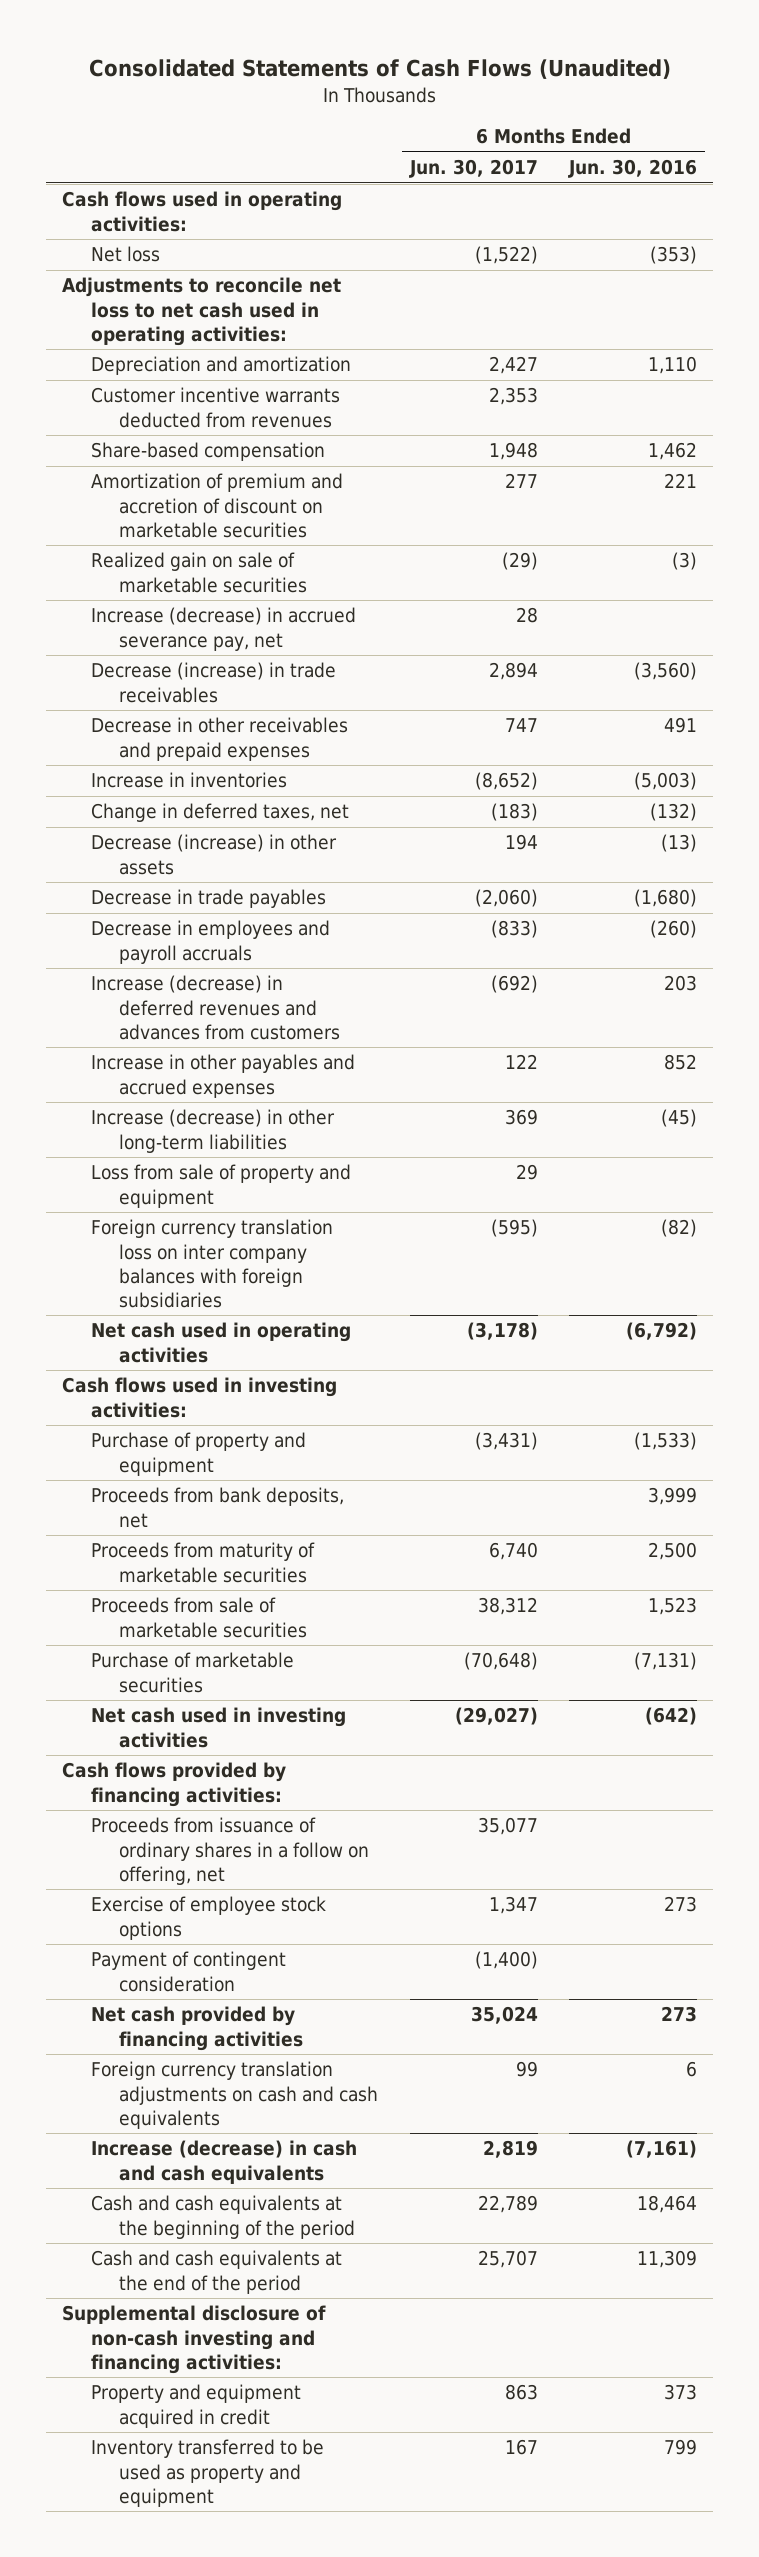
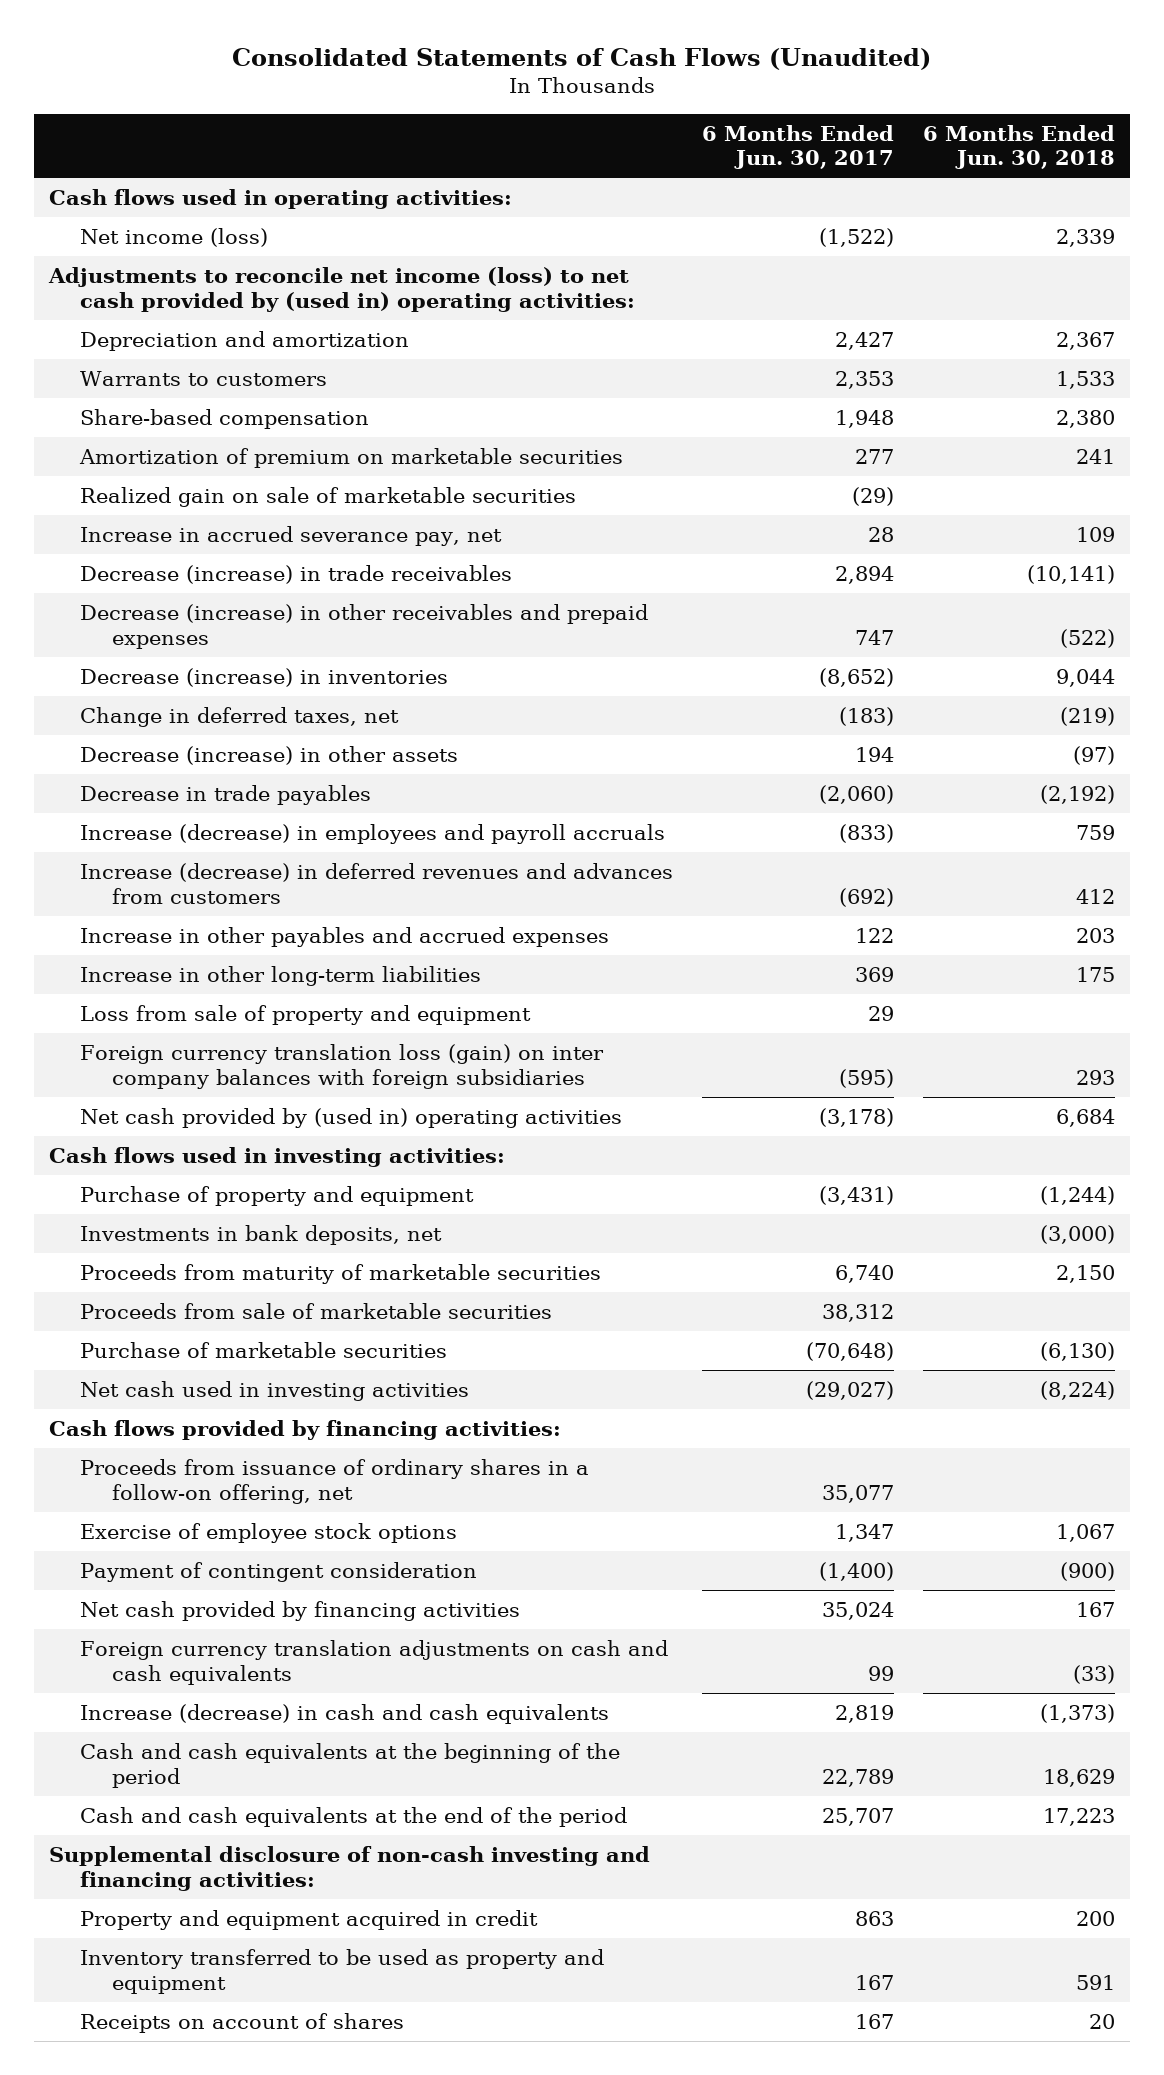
[568,159,698,179] Jun. 30, 2016 -> none
none -> [923,124,1116,170] 6 Months Ended Jun. 30, 2018
[90,246,160,263] Net loss -> [80,227,269,247] Net income (loss)
[61,277,341,346] Adjustments to reconcile net loss to net cash used in operating activities: -> [47,266,636,312] Adjustments to reconcile net income (loss) to net cash provided by (used in) operating activities:
[90,387,340,428] Customer incentive warrants deducted from revenues -> [80,370,328,386] Warrants to customers
[90,473,343,538] Amortization of premium and accretion of discount on marketable securities -> [79,447,624,468] Amortization of premium on marketable securities
[90,607,356,651] Increase (decrease) in accrued severance pay, net -> [80,525,503,546] Increase in accrued severance pay, net
[90,717,348,761] Decrease in other receivables and prepaid expenses -> [80,603,649,649] Decrease (increase) in other receivables and prepaid expenses
[90,772,287,789] Increase in inventories -> [80,667,449,687] Decrease (increase) in inventories
[90,920,330,964] Decrease in employees and payroll accruals -> [80,823,666,844] Increase (decrease) in employees and payroll accruals
[90,1109,335,1153] Increase (decrease) in other long-term liabilities -> [80,965,482,986] Increase in other long-term liabilities
[90,1219,333,1308] Foreign currency translation loss on inter company balances with foreign subsidiaries -> [80,1043,605,1089] Foreign currency translation loss (gain) on inter company balances with foreign subsidiaries
[90,1322,351,1363] Net cash used in operating activities -> [80,1107,623,1128] Net cash provided by (used in) operating activities
[90,1487,344,1528] Proceeds from bank deposits, net -> [80,1224,443,1245] Investments in bank deposits, net
[90,1817,370,1885] Proceeds from issuance of ordinary shares in a follow on offering, net -> [80,1458,590,1504] Proceeds from issuance of ordinary shares in a follow-on offering, net
none -> [80,2012,405,2033] Receipts on account of shares

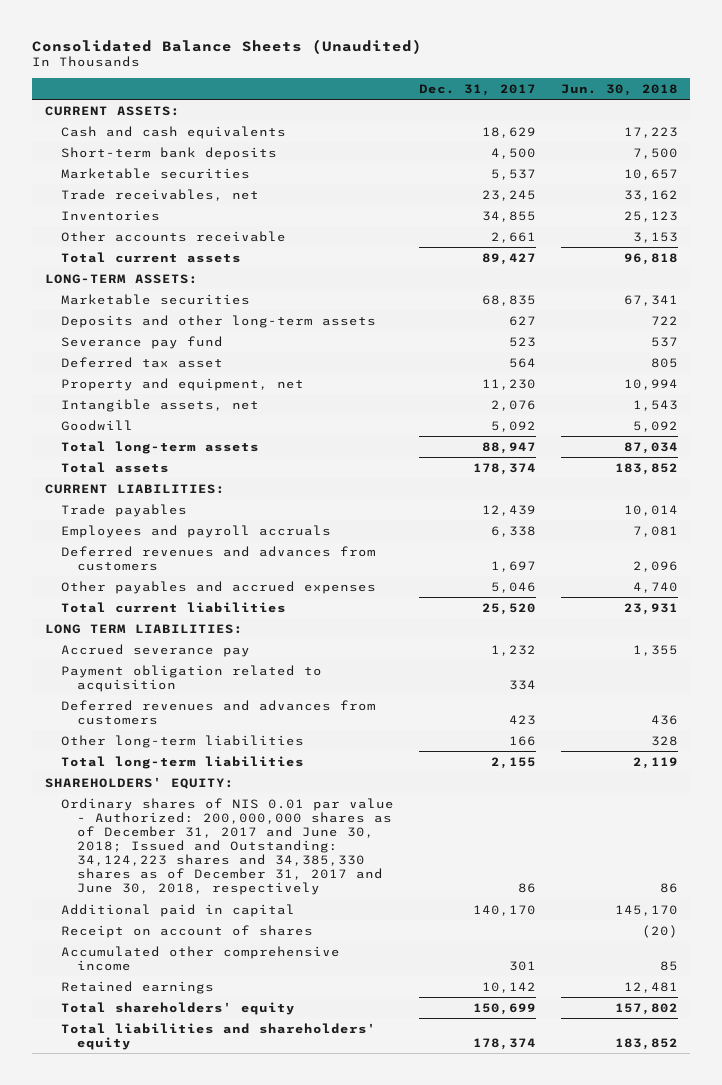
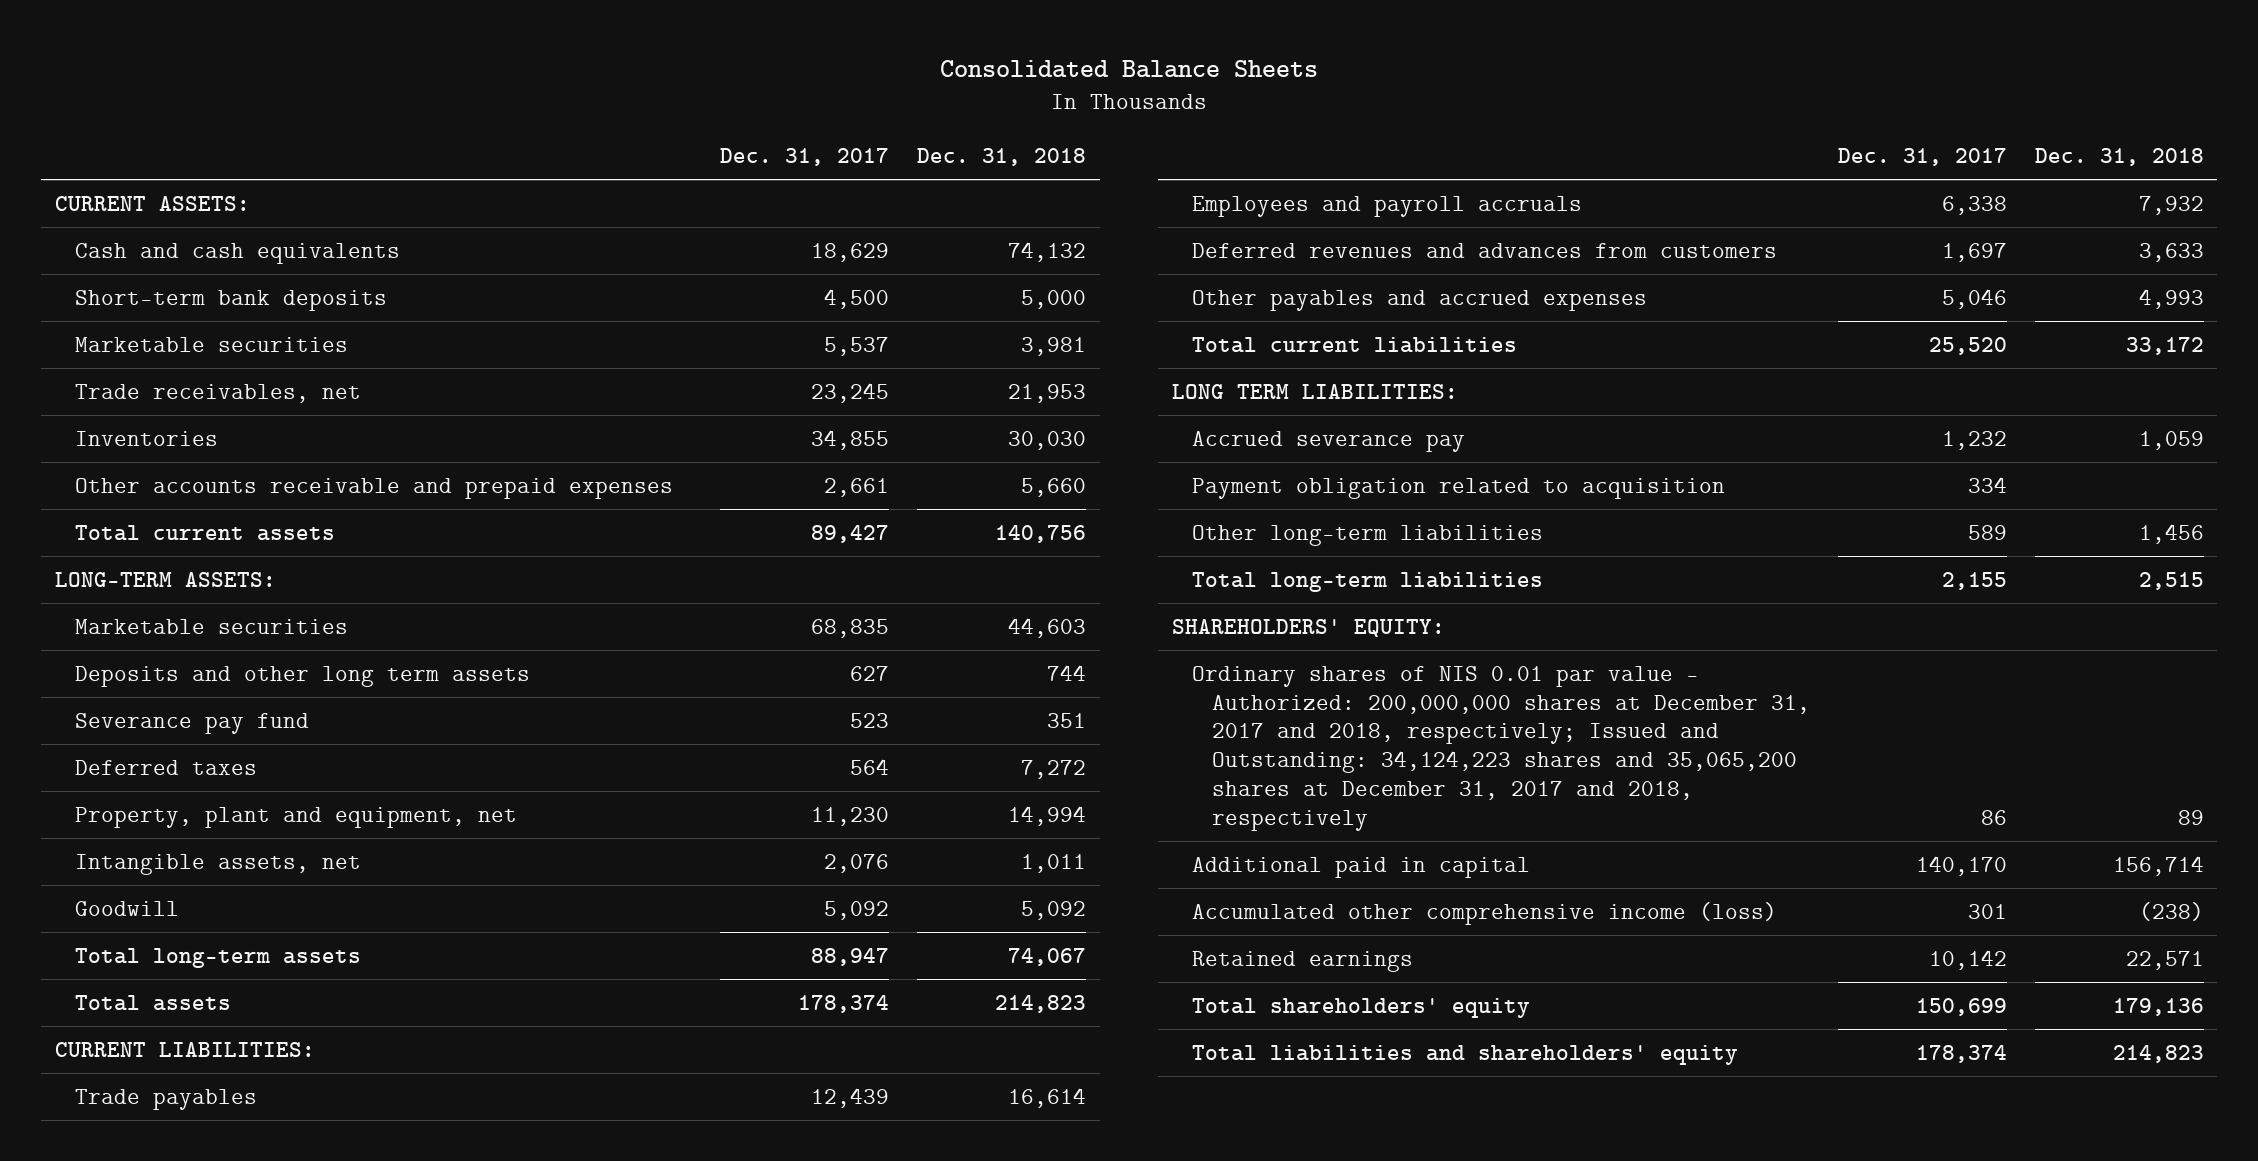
[32,38,423,54] Consolidated Balance Sheets (Unaudited) -> [940,60,1319,79] Consolidated Balance Sheets
[560,84,678,97] Jun. 30, 2018 -> none
none -> [917,147,1087,166] Dec. 31, 2018
[60,230,286,242] Other accounts receivable -> [74,477,673,499] Other accounts receivable and prepaid expenses
[60,314,376,328] Deposits and other long-term assets -> [74,665,530,687] Deposits and other long term assets
[60,356,223,368] Deferred tax asset -> [74,759,257,775] Deferred taxes
[60,377,304,391] Property and equipment, net -> [74,806,517,828] Property, plant and equipment, net
[60,699,376,725] Deferred revenues and advances from customers -> none
[508,735,536,746] 166 -> [1968,524,2008,540] 589
[60,797,394,896] Ordinary shares of NIS 0.01 par value - Authorized: 200,000,000 shares as of December 31, 2017 and June 30, 2018; Issued and Outstanding: 34,124,223 shares and 34,385,330 shares as of December 31, 2017 and June 30, 2018, respectively -> [1192,665,1811,831] Ordinary shares of NIS 0.01 par value - Authorized: 200,000,000 shares at December 31, 2017 and 2018, respectively; Issued and Outstanding: 34,124,223 shares and 35,065,200 shares at December 31, 2017 and 2018, respectively
[60,924,313,938] Receipt on account of shares -> none
[60,945,340,971] Accumulated other comprehensive income -> [1192,901,1778,925] Accumulated other comprehensive income (loss)

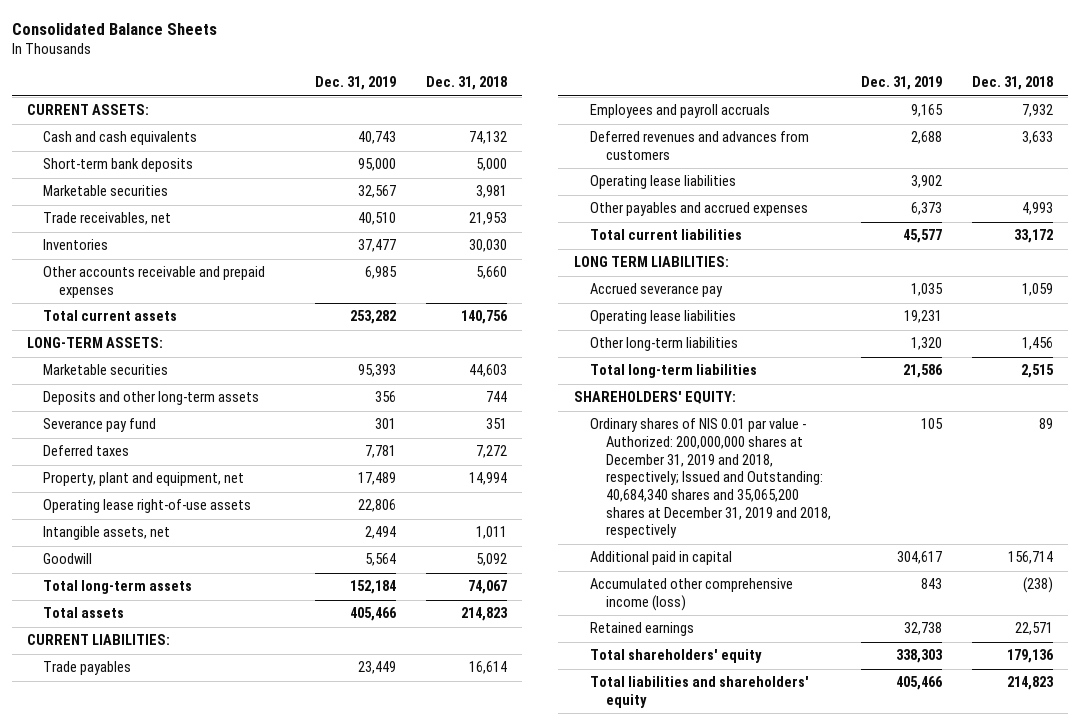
[720,147,890,166] Dec. 31, 2017 -> none
none -> [314,76,396,91] Dec. 31, 2019
[74,665,530,687] Deposits and other long term assets -> [43,391,260,406] Deposits and other long-term assets
none -> [43,499,252,514] Operating lease right-of-use assets
none -> [589,175,736,190] Operating lease liabilities
[1192,477,1726,499] Payment obligation related to acquisition -> none
none -> [589,310,736,325] Operating lease liabilities
[1192,665,1811,831] Ordinary shares of NIS 0.01 par value - Authorized: 200,000,000 shares at December 31, 2017 and 2018, respectively; Issued and Outstanding: 34,124,223 shares and 35,065,200 shares at December 31, 2017 and 2018, respectively -> [589,418,831,539] Ordinary shares of NIS 0.01 par value - Authorized: 200,000,000 shares at December 31, 2019 and 2018, respectively; Issued and Outstanding: 40,684,340 shares and 35,065,200 shares at December 31, 2019 and 2018, respectively

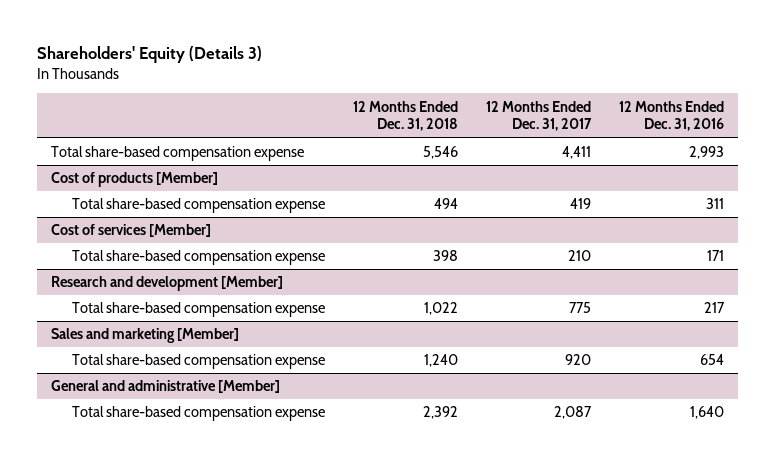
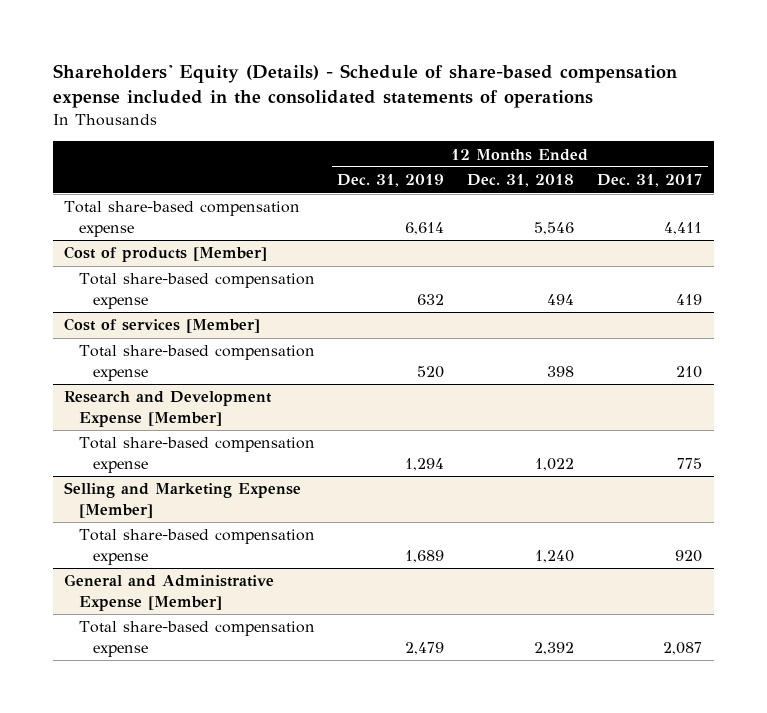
[37,46,263,64] Shareholders' Equity (Details 3) -> [52,63,677,109] Shareholders' Equity (Details) - Schedule of share-based compensation expense included in the consolidated statements of operations
[619,100,725,132] 12 Months Ended Dec. 31, 2016 -> none
none -> [337,174,445,188] Dec. 31, 2019
[51,276,284,292] Research and development [Member] -> [64,391,273,427] Research and Development Expense [Member]
[51,328,240,344] Sales and marketing [Member] -> [64,482,302,518] Selling and Marketing Expense [Member]
[51,380,281,394] General and administrative [Member] -> [64,574,275,611] General and Administrative Expense [Member]

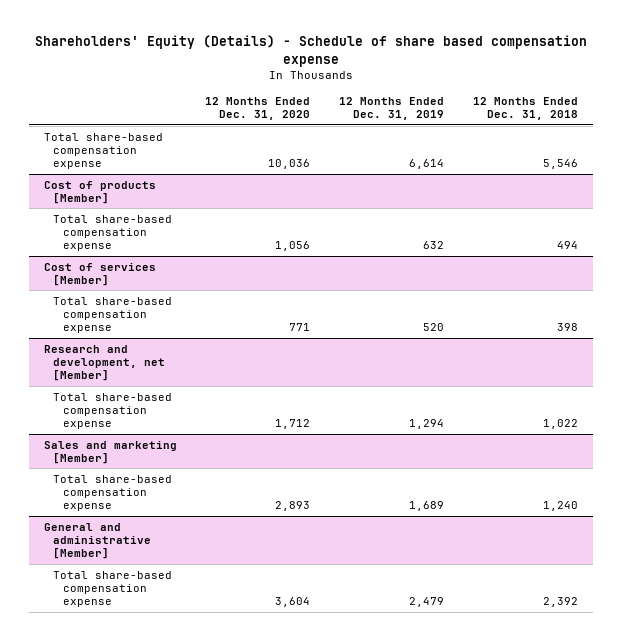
[52,63,677,109] Shareholders' Equity (Details) - Schedule of share-based compensation expense included in the consolidated statements of operations -> [34,35,587,67] Shareholders' Equity (Details) - Schedule of share based compensation expense
[597,174,703,188] Dec. 31, 2017 -> none
none -> [205,96,311,121] 12 Months Ended Dec. 31, 2020
[64,391,273,427] Research and Development Expense [Member] -> [43,344,166,382] Research and development, net [Member]
[64,482,302,518] Selling and Marketing Expense [Member] -> [43,440,177,465] Sales and marketing [Member]
[64,574,275,611] General and Administrative Expense [Member] -> [43,522,152,560] General and administrative [Member]

